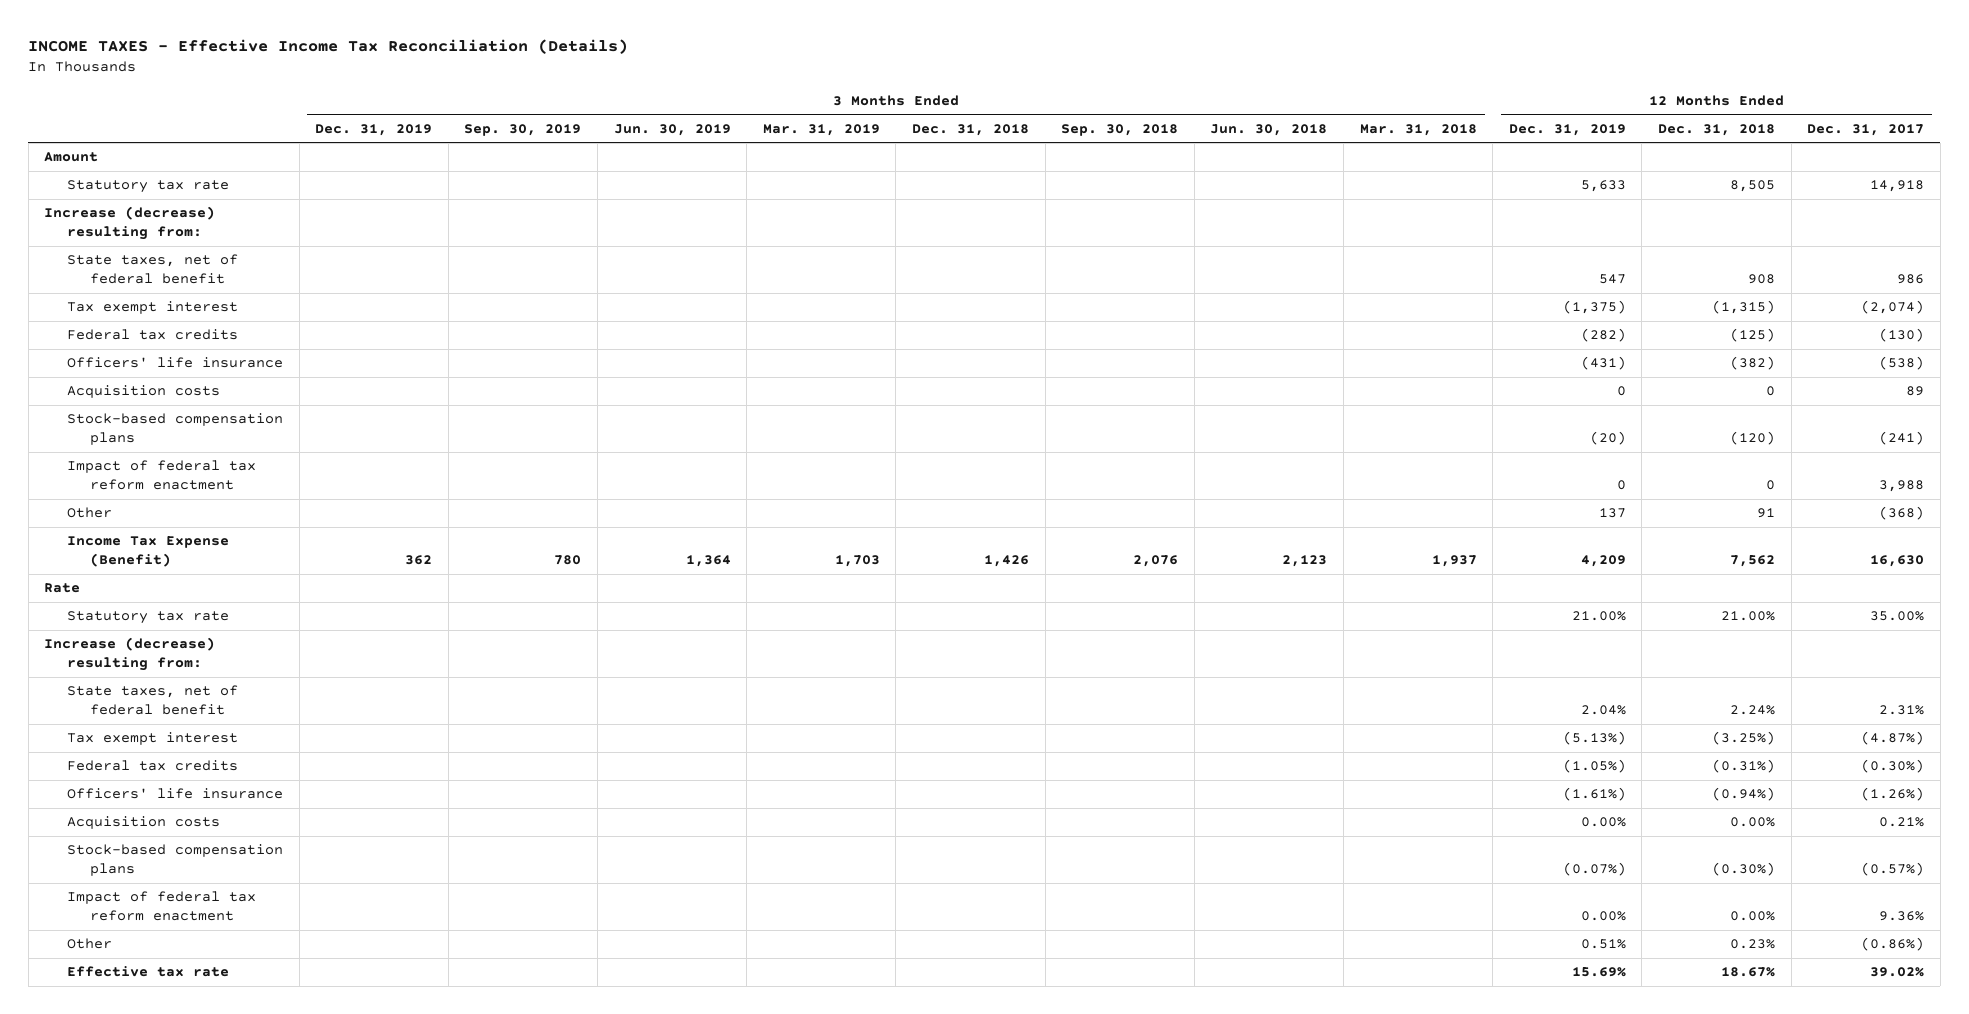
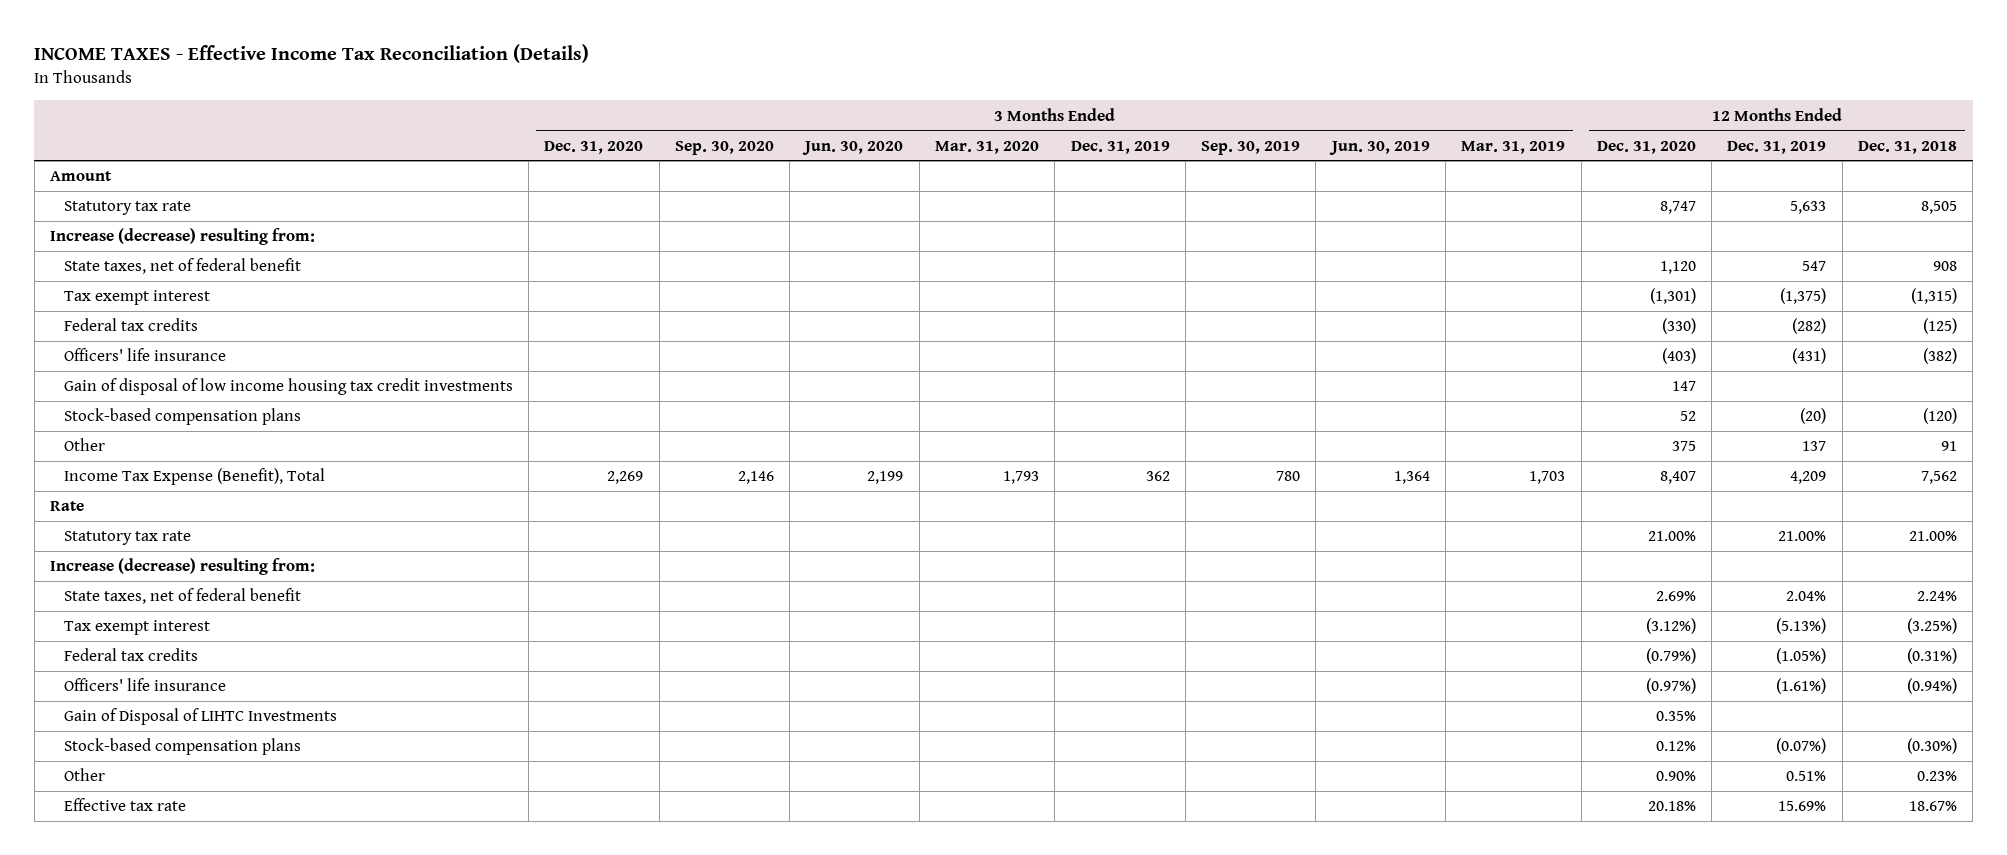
[911,123,1029,136] Dec. 31, 2018 -> none
[1061,123,1179,136] Sep. 30, 2018 -> none
[1210,123,1328,136] Jun. 30, 2018 -> none
[1359,123,1477,136] Mar. 31, 2018 -> none
[1807,123,1925,136] Dec. 31, 2017 -> none
none -> [544,140,644,154] Dec. 31, 2020
none -> [674,140,774,155] Sep. 30, 2020
none -> [802,140,904,155] Jun. 30, 2020
none -> [934,140,1039,154] Mar. 31, 2020
none -> [1596,140,1696,154] Dec. 31, 2020
[66,385,220,399] Acquisition costs -> none
none -> [63,378,513,396] Gain of disposal of low income housing tax credit investments
[66,460,256,491] Impact of federal tax reform enactment -> none
[66,536,229,568] Income Tax Expense (Benefit) -> [63,468,325,486] Income Tax Expense (Benefit), Total
[66,816,220,830] Acquisition costs -> none
none -> [63,708,337,726] Gain of Disposal of LIHTC Investments
[66,891,256,922] Impact of federal tax reform enactment -> none

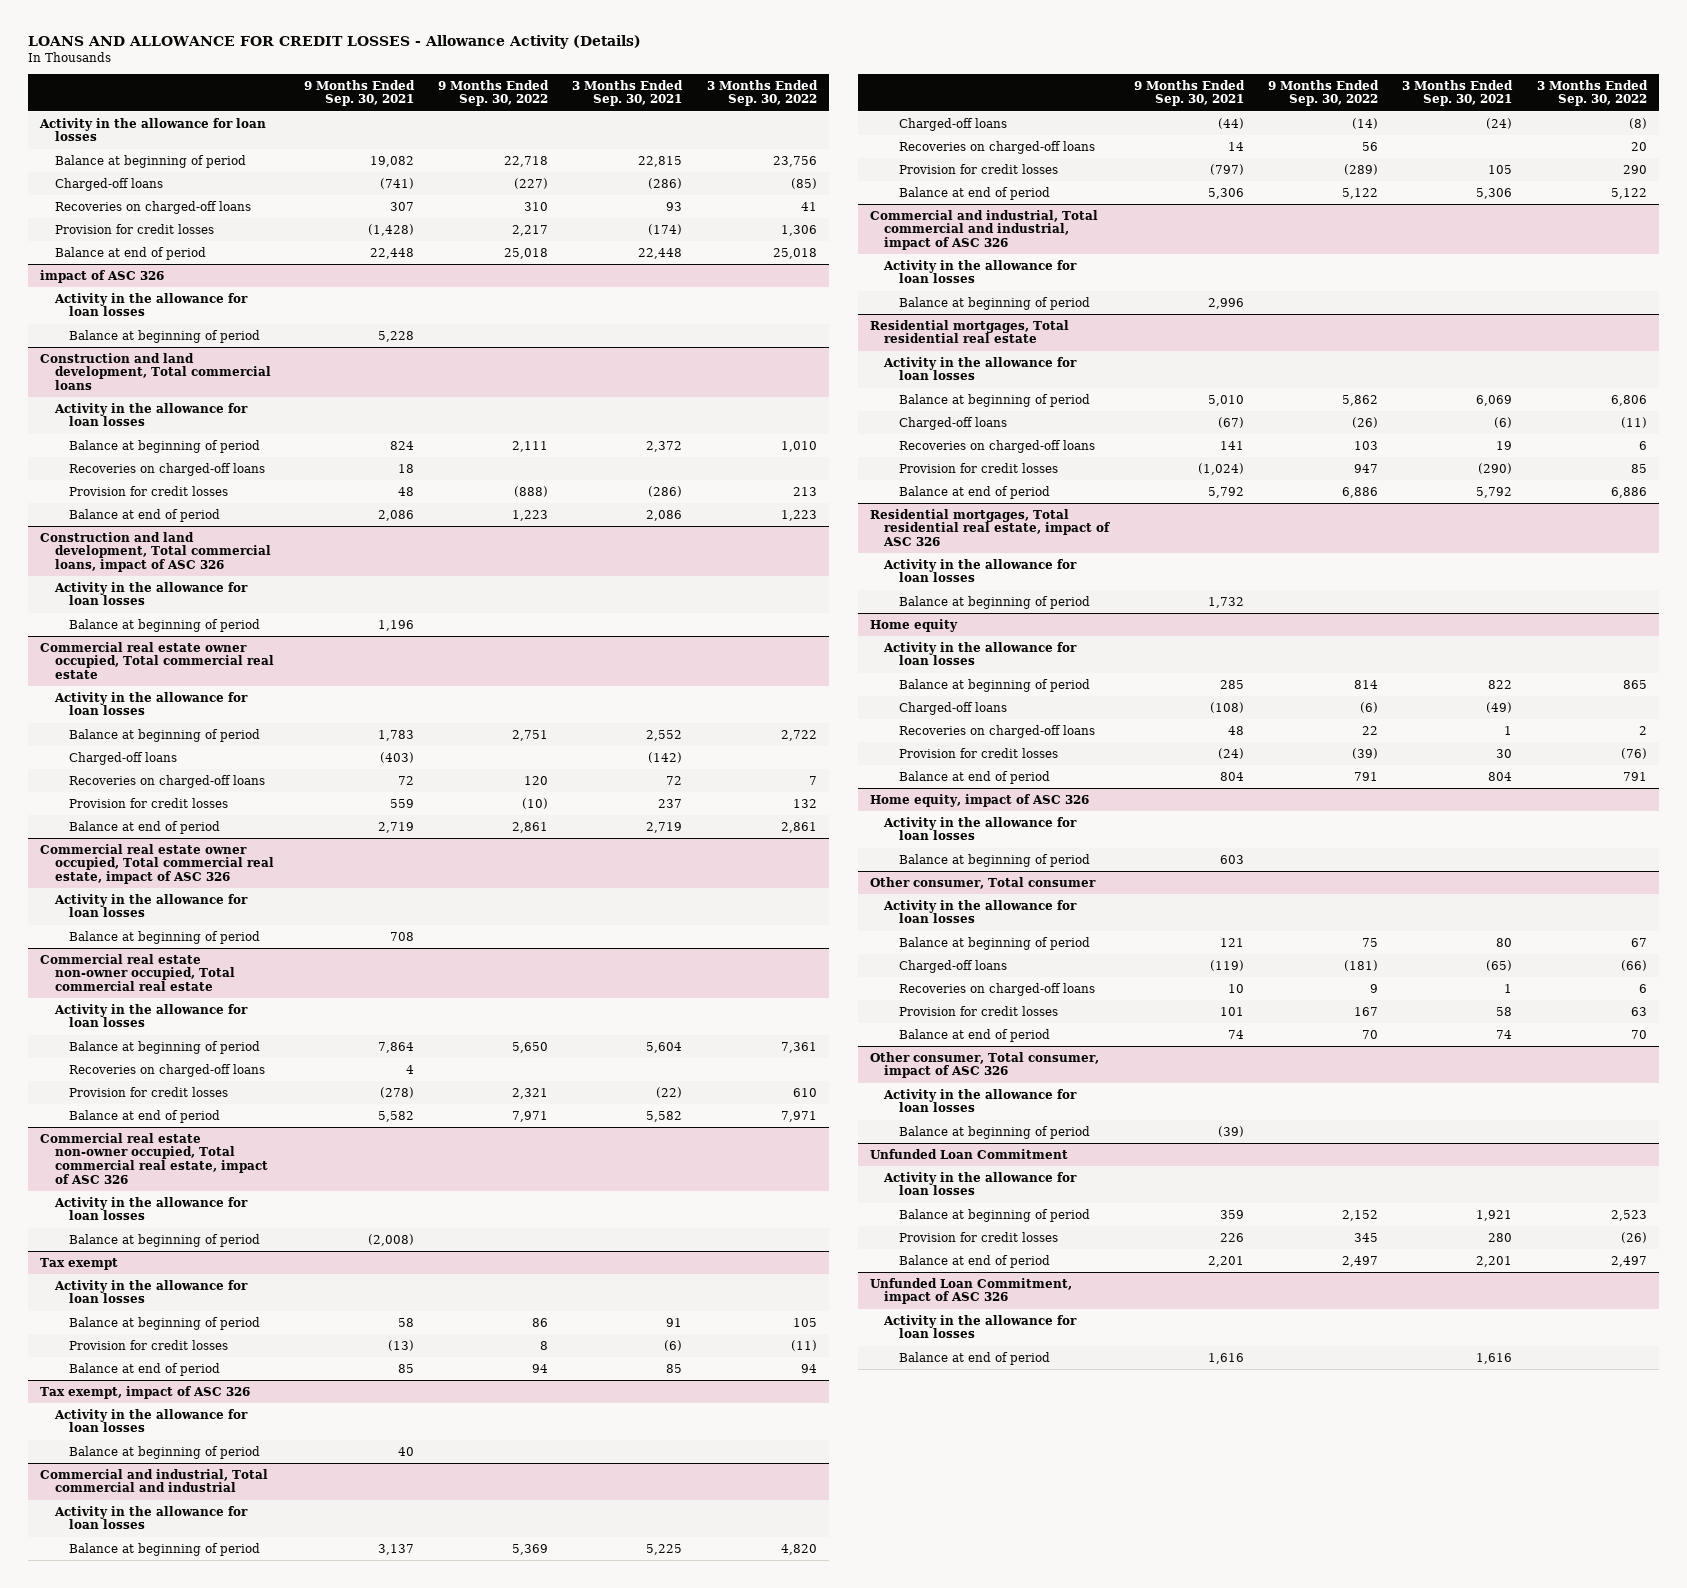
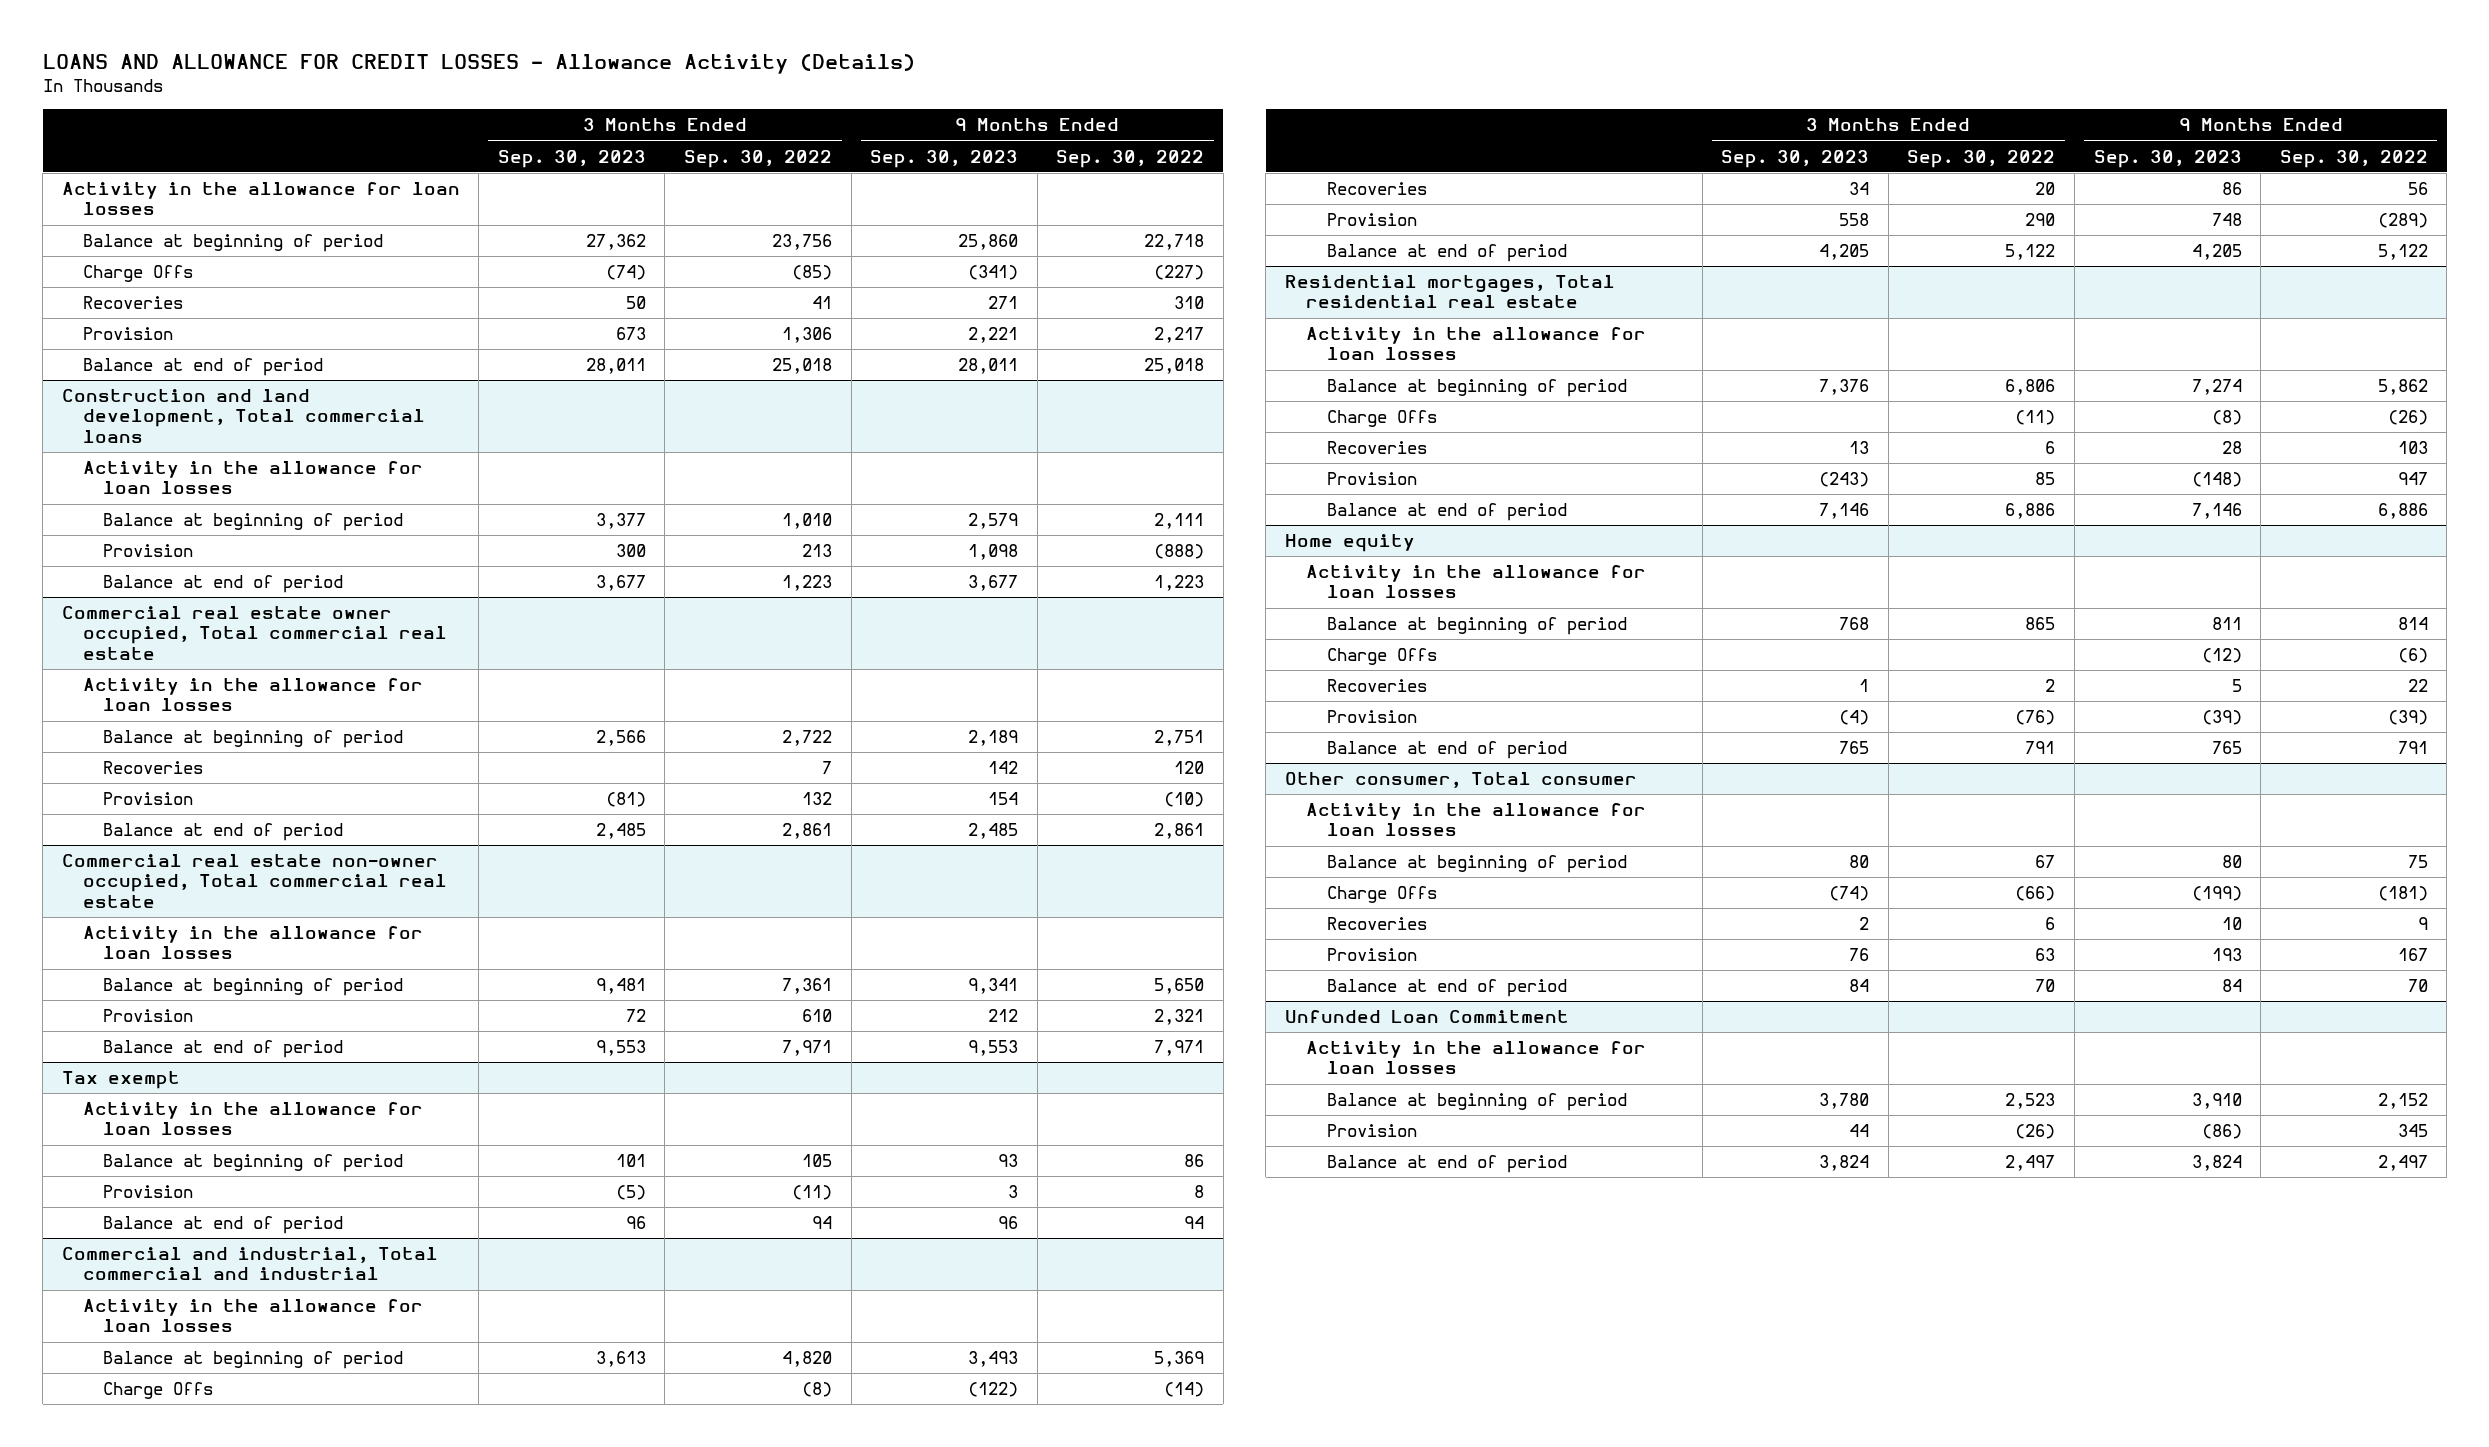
[303,79,415,107] 9 Months Ended Sep. 30, 2021 -> none
[572,79,684,107] 3 Months Ended Sep. 30, 2021 -> none
none -> [497,149,646,168] Sep. 30, 2023
none -> [870,149,1019,168] Sep. 30, 2023
[54,177,163,191] Charged-off loans -> [82,265,193,283] Charge Offs
[54,200,251,214] Recoveries on charged-off loans -> [82,296,183,310] Recoveries
[54,223,214,234] Provision for credit losses -> [82,327,173,341] Provision
[40,269,165,283] impact of ASC 326 -> none
[53,292,248,317] Activity in the allowance for loan losses -> none
[68,329,260,343] Balance at beginning of period -> none
[68,462,265,476] Recoveries on charged-off loans -> none
[68,485,228,496] Provision for credit losses -> [103,544,194,558] Provision
[40,531,271,573] Construction and land development, Total commercial loans, impact of ASC 326 -> none
[53,581,248,606] Activity in the allowance for loan losses -> none
[68,618,260,632] Balance at beginning of period -> none
[68,751,177,765] Charged-off loans -> none
[68,774,265,788] Recoveries on charged-off loans -> [103,761,204,775] Recoveries
[68,797,228,808] Provision for credit losses -> [103,792,194,806] Provision
[40,843,274,885] Commercial real estate owner occupied, Total commercial real estate, impact of ASC 326 -> none
[53,893,248,918] Activity in the allowance for loan losses -> none
[68,930,260,944] Balance at beginning of period -> none
[68,1063,265,1077] Recoveries on charged-off loans -> none
[68,1086,228,1097] Provision for credit losses -> [103,1009,194,1023] Provision
[40,1132,268,1185] Commercial real estate non-owner occupied, Total commercial real estate, impact of ASC 326 -> none
[53,1196,248,1221] Activity in the allowance for loan losses -> none
[68,1233,260,1247] Balance at beginning of period -> none
[68,1339,228,1350] Provision for credit losses -> [103,1185,194,1199] Provision
[40,1385,251,1399] Tax exempt, impact of ASC 326 -> none
[53,1408,248,1433] Activity in the allowance for loan losses -> none
[68,1445,260,1459] Balance at beginning of period -> none
[898,117,1007,131] Charged-off loans -> [103,1382,214,1400] Charge Offs
[898,140,1095,154] Recoveries on charged-off loans -> [1326,182,1427,196] Recoveries
[898,163,1058,174] Provision for credit losses -> [1326,213,1417,227] Provision
[870,209,1099,251] Commercial and industrial, Total commercial and industrial, impact of ASC 326 -> none
[883,259,1078,284] Activity in the allowance for loan losses -> none
[898,296,1090,310] Balance at beginning of period -> none
[898,416,1007,430] Charged-off loans -> [1326,410,1437,428] Charge Offs
[898,439,1095,453] Recoveries on charged-off loans -> [1326,441,1427,455] Recoveries
[898,462,1058,473] Provision for credit losses -> [1326,472,1417,486] Provision
[870,508,1111,547] Residential mortgages, Total residential real estate, impact of ASC 326 -> none
[883,558,1078,583] Activity in the allowance for loan losses -> none
[898,595,1090,609] Balance at beginning of period -> none
[898,701,1007,715] Charged-off loans -> [1326,648,1437,666] Charge Offs
[898,724,1095,738] Recoveries on charged-off loans -> [1326,679,1427,693] Recoveries
[898,747,1058,758] Provision for credit losses -> [1326,710,1417,724] Provision
[870,793,1090,807] Home equity, impact of ASC 326 -> none
[883,816,1078,841] Activity in the allowance for loan losses -> none
[898,853,1090,867] Balance at beginning of period -> none
[898,959,1007,973] Charged-off loans -> [1326,886,1437,904] Charge Offs
[898,982,1095,996] Recoveries on charged-off loans -> [1326,917,1427,931] Recoveries
[898,1005,1058,1016] Provision for credit losses -> [1326,948,1417,962] Provision
[870,1051,1100,1079] Other consumer, Total consumer, impact of ASC 326 -> none
[883,1088,1078,1113] Activity in the allowance for loan losses -> none
[898,1125,1090,1139] Balance at beginning of period -> none
[898,1231,1058,1242] Provision for credit losses -> [1326,1124,1417,1138] Provision
[870,1277,1073,1305] Unfunded Loan Commitment, impact of ASC 326 -> none
[883,1314,1078,1339] Activity in the allowance for loan losses -> none
[898,1351,1050,1365] Balance at end of period -> none

